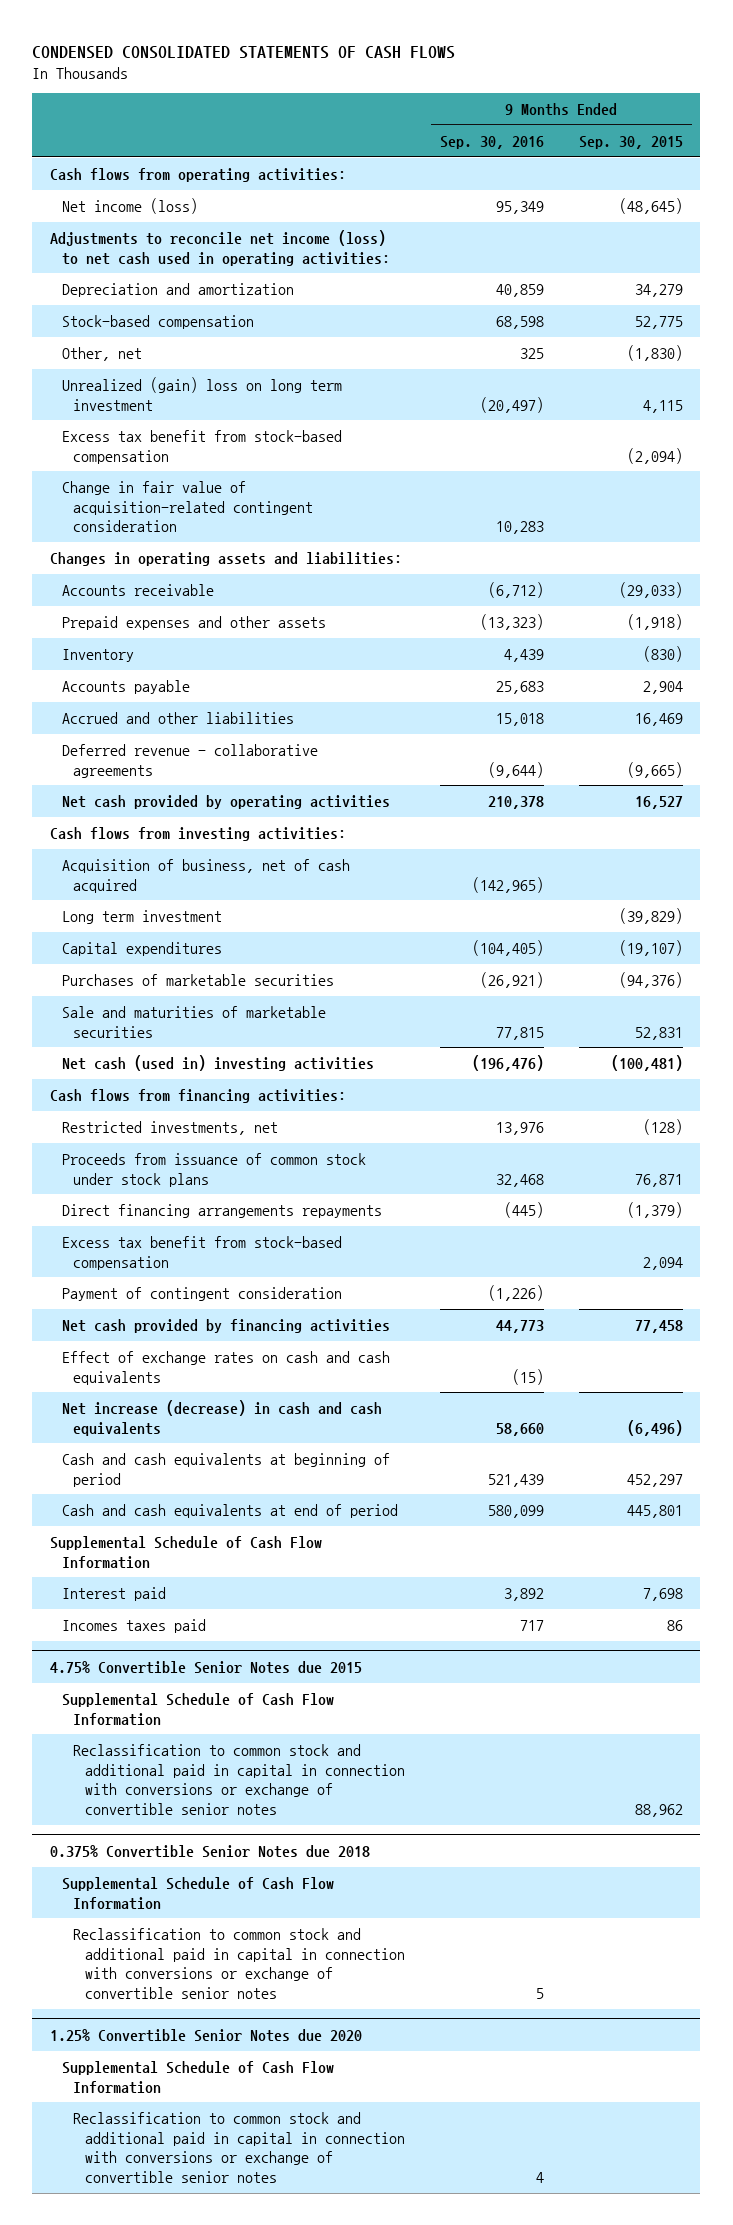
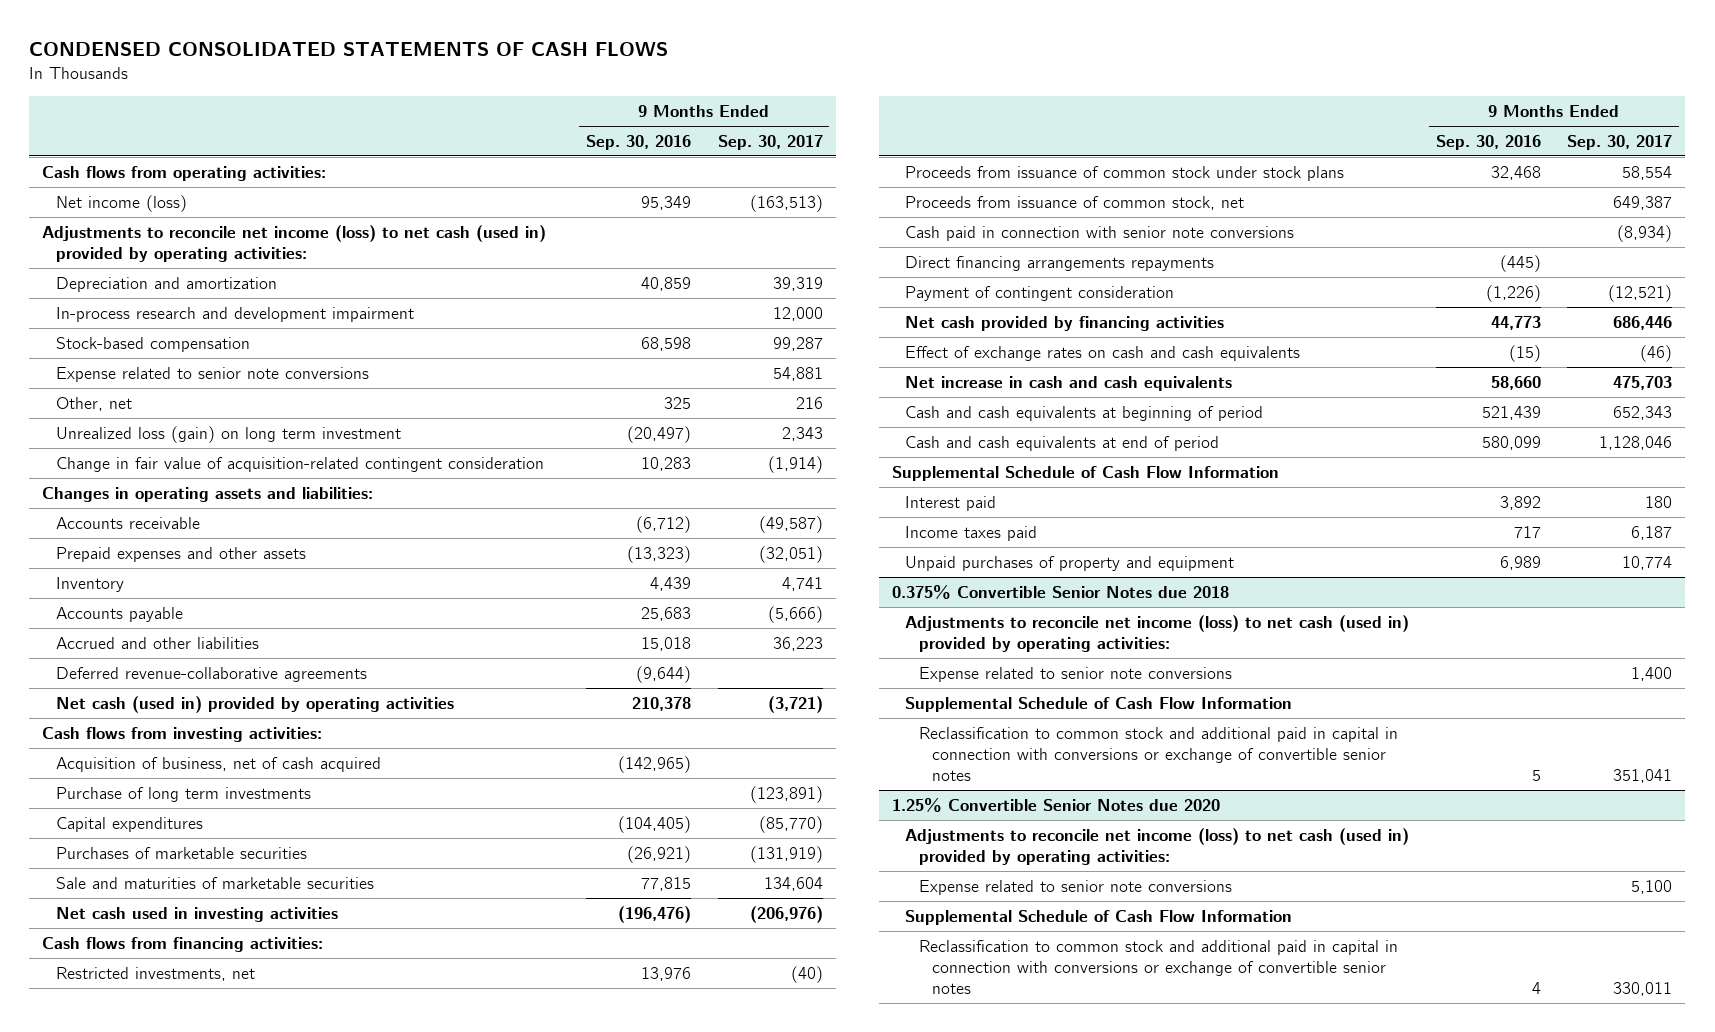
[578,135,683,149] Sep. 30, 2015 -> none
none -> [717,135,823,151] Sep. 30, 2017
[49,229,390,266] Adjustments to reconcile net income (loss) to net cash used in operating activities: -> [42,224,547,262] Adjustments to reconcile net income (loss) to net cash (used in) provided by operating activities:
none -> [55,306,414,322] In-process research and development impairment
none -> [55,366,369,382] Expense related to senior note conversions
[61,429,342,464] Excess tax benefit from stock-based compensation -> none
[61,376,342,411] Unrealized (gain) loss on long term investment -> [55,425,401,443] Unrealized loss (gain) on long term investment
[61,743,318,778] Deferred revenue - collaborative agreements -> [55,666,367,682] Deferred revenue-collaborative agreements
[61,794,390,809] Net cash provided by operating activities -> [55,695,454,713] Net cash (used in) provided by operating activities
[61,909,222,924] Long term investment -> [55,786,311,802] Purchase of long term investments
[61,1054,374,1071] Net cash (used in) investing activities -> [55,906,338,922] Net cash used in investing activities
none -> [905,195,1245,210] Proceeds from issuance of common stock, net
none -> [905,225,1295,241] Cash paid in connection with senior note conversions
[61,1235,342,1270] Excess tax benefit from stock-based compensation -> none
[61,1399,382,1436] Net increase (decrease) in cash and cash equivalents -> [905,375,1233,391] Net increase in cash and cash equivalents
[49,1660,362,1674] 4.75% Convertible Senior Notes due 2015 -> none
[61,1692,334,1726] Supplemental Schedule of Cash Flow Information -> none
[73,1743,405,1815] Reclassification to common stock and additional paid in capital in connection with conversions or exchange of convertible senior notes -> none
[61,1618,206,1633] Incomes taxes paid -> [905,525,1038,541] Income taxes paid
none -> [905,555,1235,571] Unpaid purchases of property and equipment
none -> [905,614,1410,652] Adjustments to reconcile net income (loss) to net cash (used in) provided by operating activities:
none -> [918,666,1232,682] Expense related to senior note conversions
none -> [905,827,1410,865] Adjustments to reconcile net income (loss) to net cash (used in) provided by operating activities:
none -> [918,879,1232,895] Expense related to senior note conversions

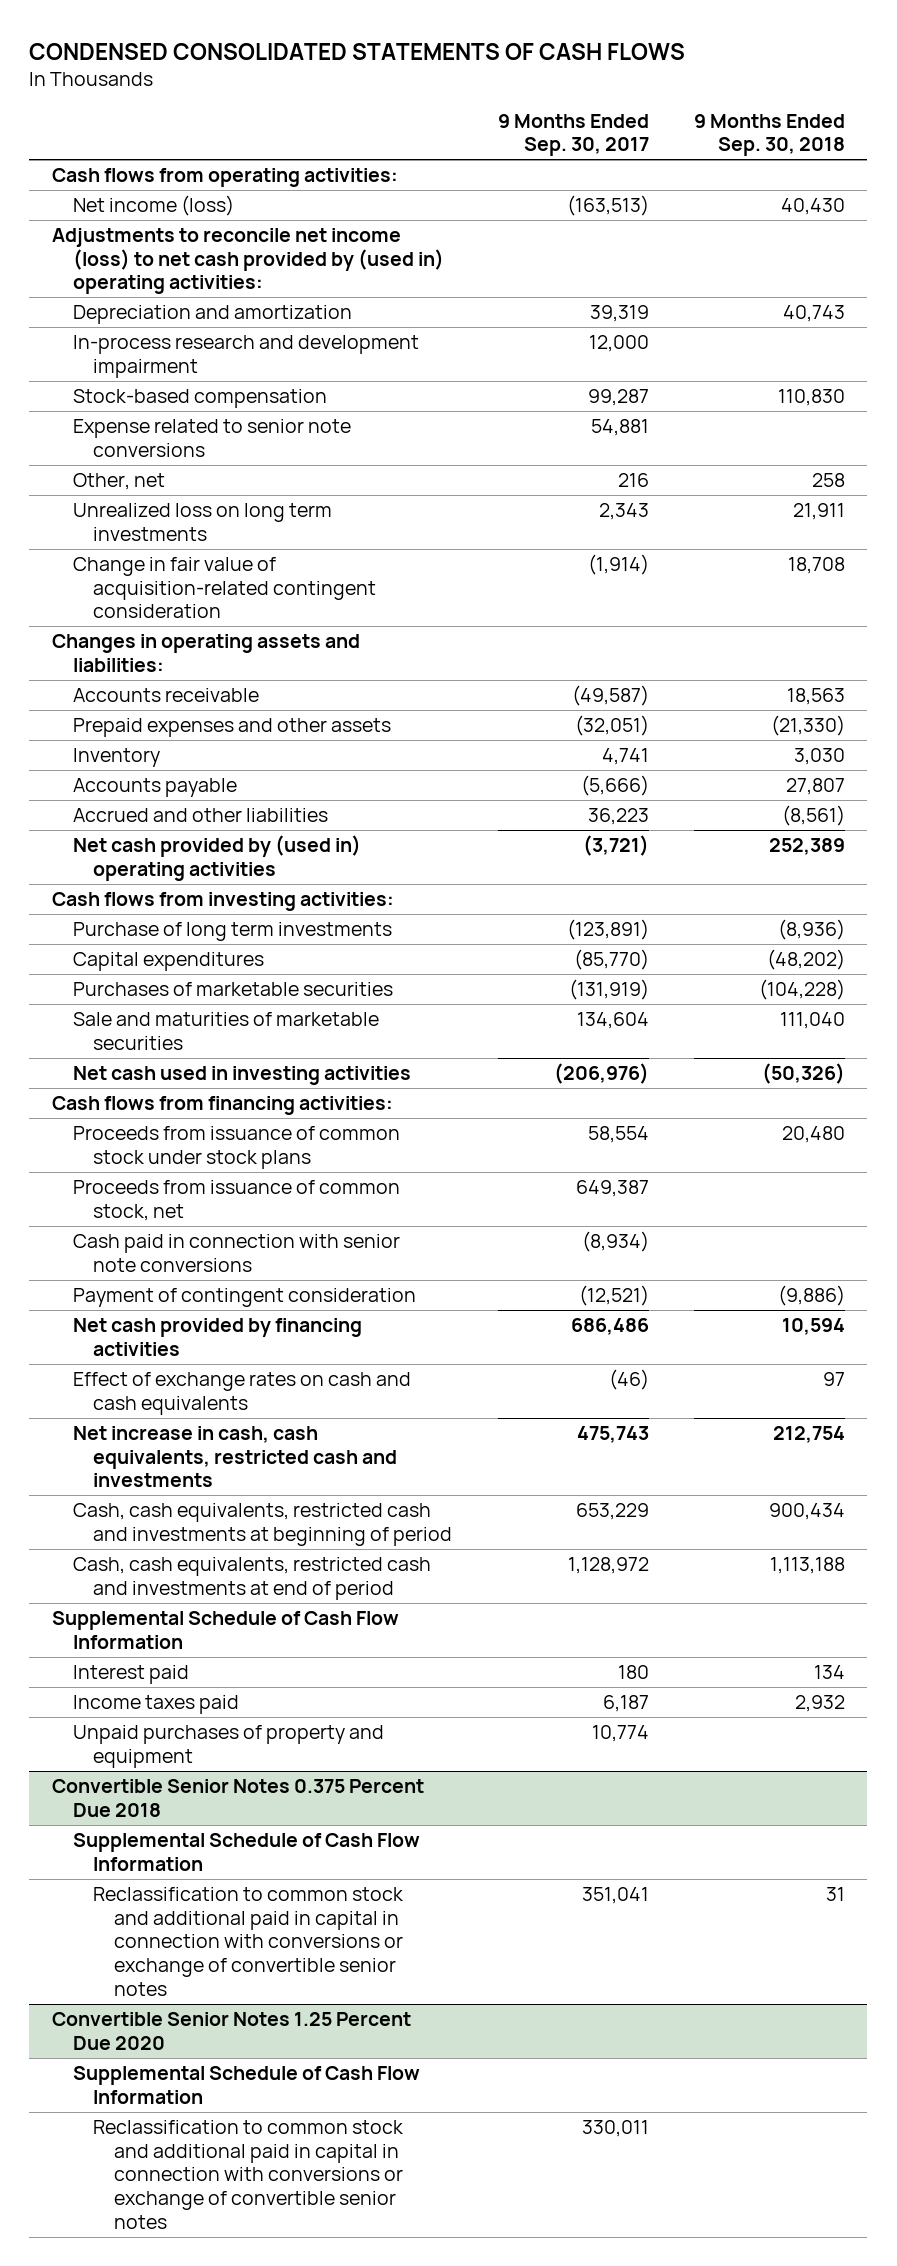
[586,135,692,151] Sep. 30, 2016 -> none
none -> [693,113,845,157] 9 Months Ended Sep. 30, 2018
[42,224,547,262] Adjustments to reconcile net income (loss) to net cash (used in) provided by operating activities: -> [52,228,444,295] Adjustments to reconcile net income (loss) to net cash provided by (used in) operating activities:
[55,425,401,443] Unrealized loss (gain) on long term investment -> [72,503,332,541] Unrealized loss on long term investments
[55,666,367,682] Deferred revenue-collaborative agreements -> none
[55,695,454,713] Net cash (used in) provided by operating activities -> [72,835,361,881] Net cash provided by (used in) operating activities
[55,756,381,772] Acquisition of business, net of cash acquired -> none
[55,966,255,981] Restricted investments, net -> none
[905,255,1215,271] Direct financing arrangements repayments -> none
[1613,315,1673,330] 686,446 -> [570,1318,649,1336] 686,486
[905,375,1233,391] Net increase in cash and cash equivalents -> [72,1426,398,1488] Net increase in cash, cash equivalents, restricted cash and investments
[1613,375,1673,390] 475,703 -> [576,1426,649,1444] 475,743
[905,405,1264,421] Cash and cash equivalents at beginning of period -> [72,1503,453,1546] Cash, cash equivalents, restricted cash and investments at beginning of period
[1613,405,1673,420] 652,343 -> [575,1503,649,1521] 653,229
[905,435,1220,451] Cash and cash equivalents at end of period -> [72,1557,431,1600] Cash, cash equivalents, restricted cash and investments at end of period
[1599,435,1673,450] 1,128,046 -> [567,1557,649,1575] 1,128,972
[905,614,1410,652] Adjustments to reconcile net income (loss) to net cash (used in) provided by operating activities: -> none
[918,666,1232,682] Expense related to senior note conversions -> none
[892,584,1230,599] 0.375% Convertible Senior Notes due 2018 -> [52,1779,425,1817] Convertible Senior Notes 0.375 Percent Due 2018
[905,827,1410,865] Adjustments to reconcile net income (loss) to net cash (used in) provided by operating activities: -> none
[918,879,1232,895] Expense related to senior note conversions -> none
[892,797,1221,812] 1.25% Convertible Senior Notes due 2020 -> [52,2012,412,2050] Convertible Senior Notes 1.25 Percent Due 2020

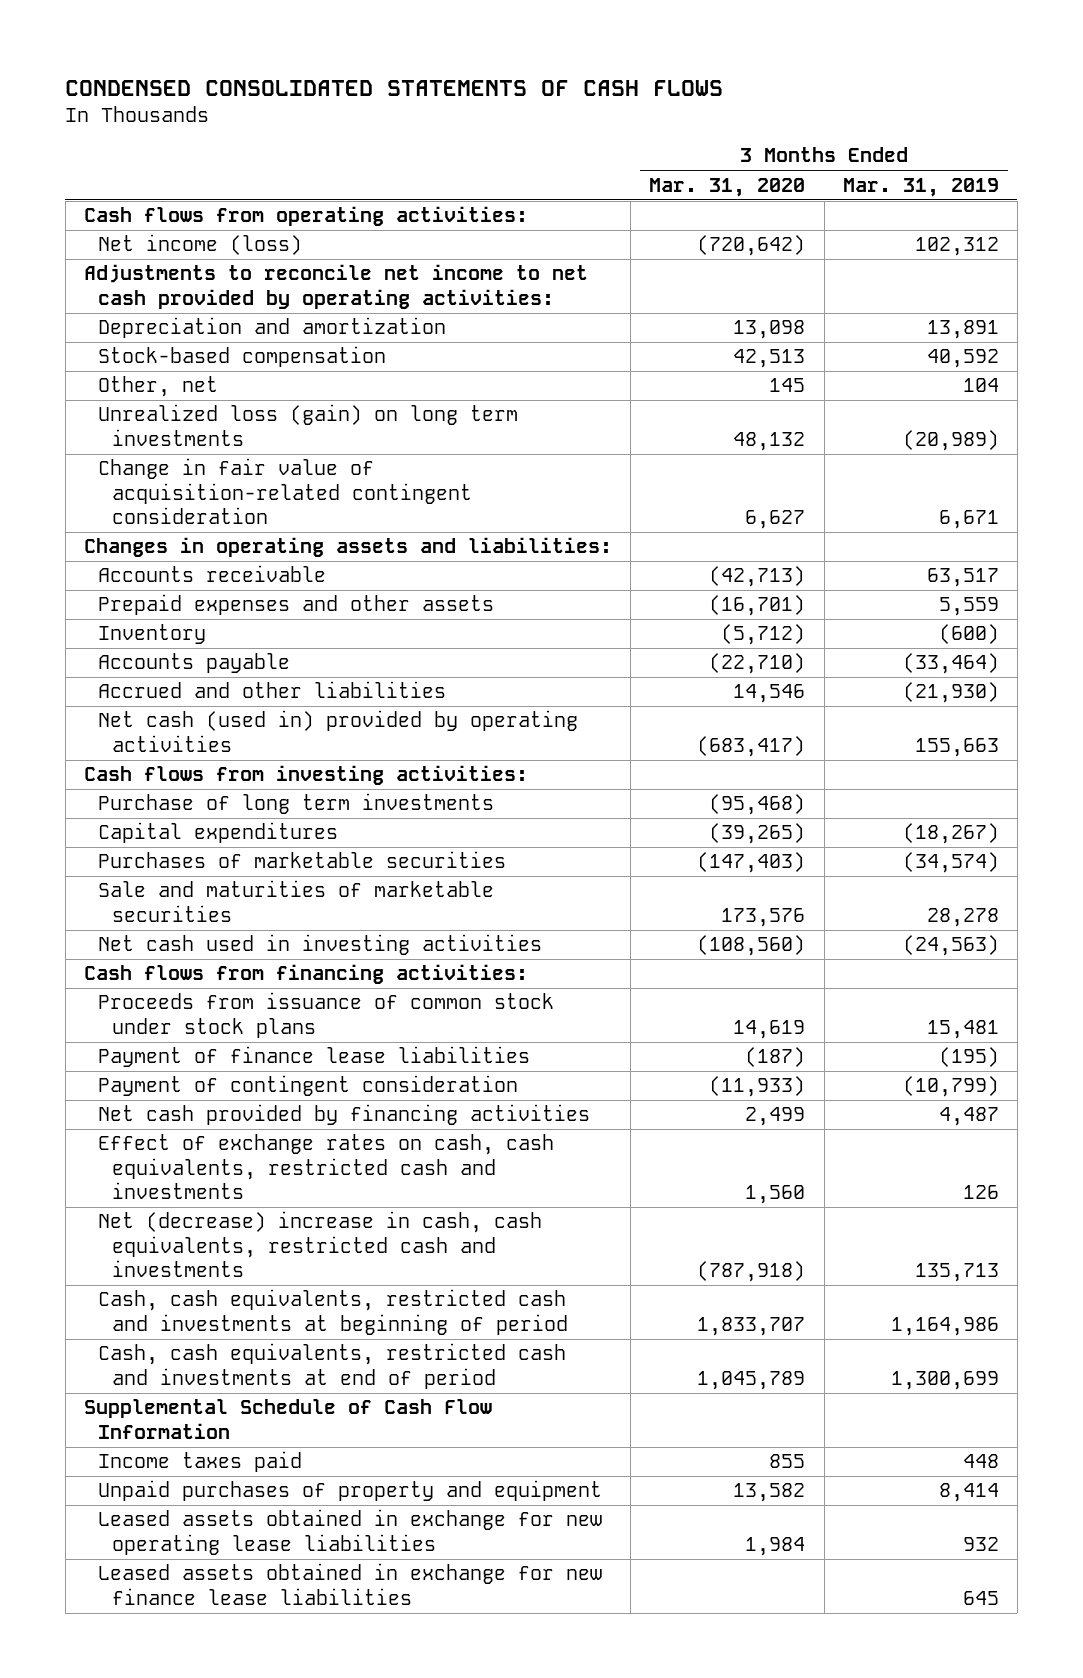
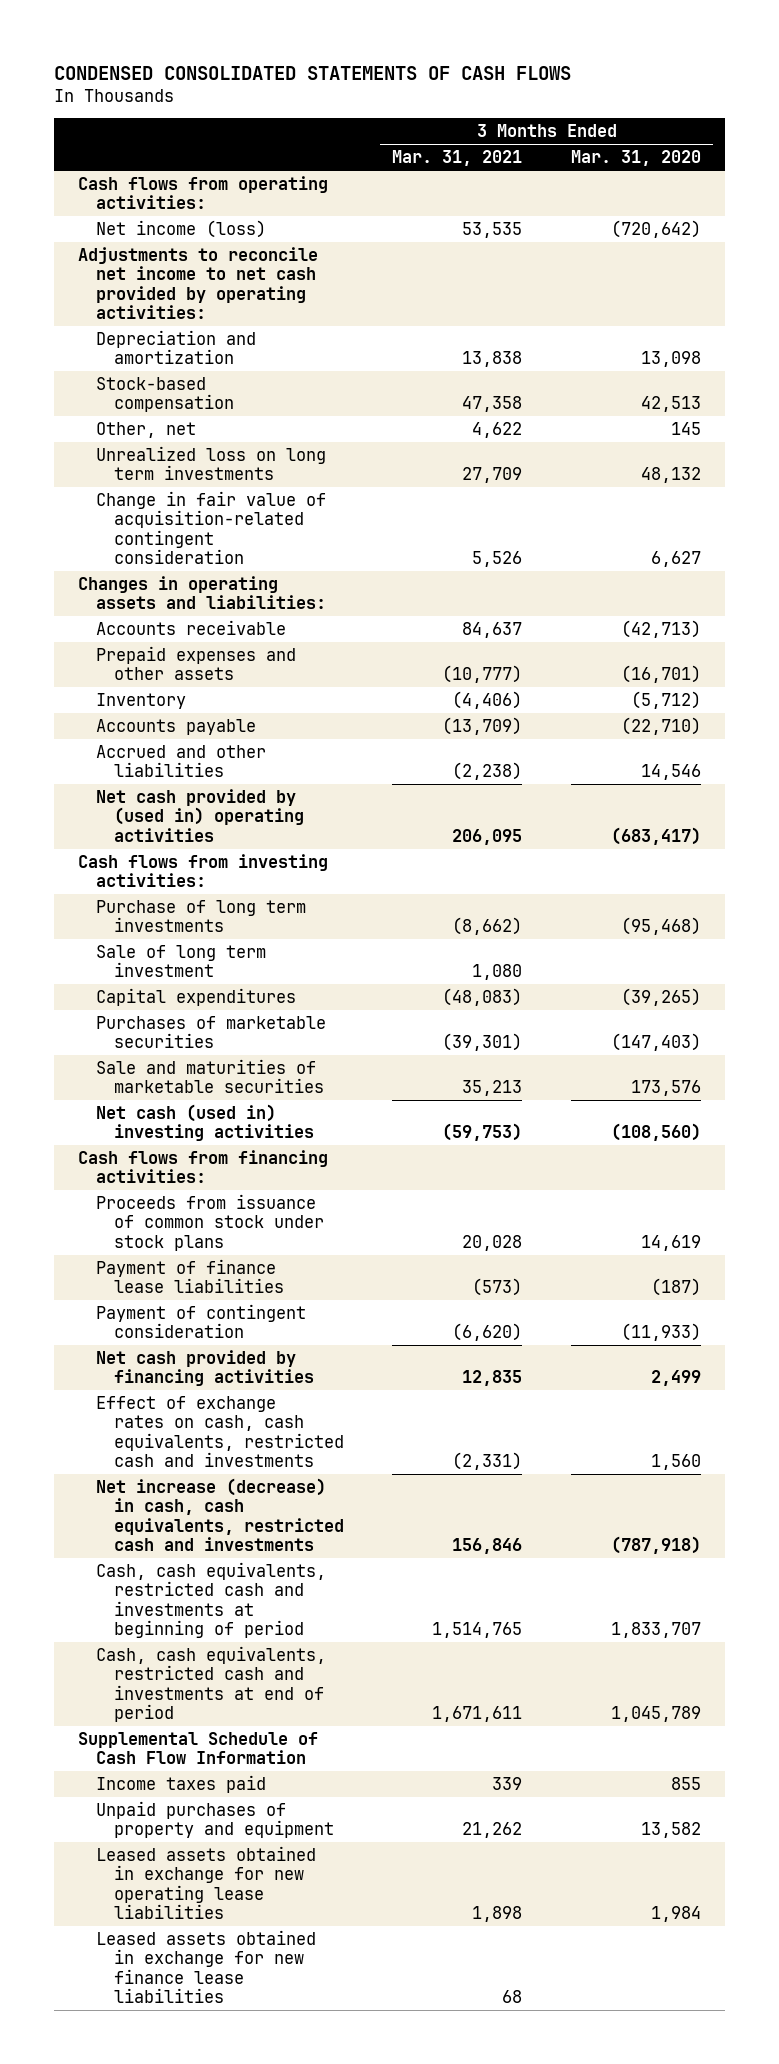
[842,177,999,197] Mar. 31, 2019 -> none
none -> [392,150,523,167] Mar. 31, 2021
[98,404,519,446] Unrealized loss (gain) on long term investments -> [96,445,327,481] Unrealized loss on long term investments
[98,710,579,752] Net cash (used in) provided by operating activities -> [96,788,304,842] Net cash provided by (used in) operating activities
none -> [96,944,267,978] Sale of long term investment
[98,934,543,956] Net cash used in investing activities -> [96,1103,314,1142] Net cash (used in) investing activities
[98,1211,543,1278] Net (decrease) increase in cash, cash equivalents, restricted cash and investments -> [96,1477,344,1552] Net increase (decrease) in cash, cash equivalents, restricted cash and investments

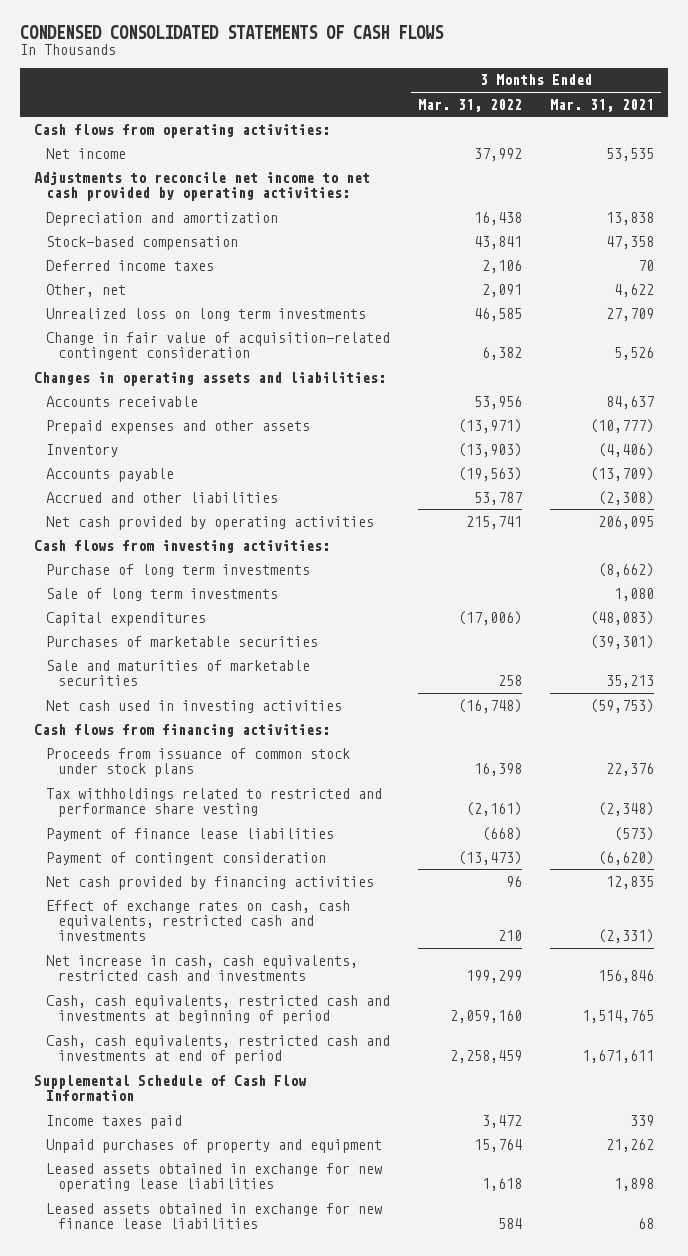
[571,150,702,167] Mar. 31, 2020 -> none
none -> [417,98,522,112] Mar. 31, 2022
[96,219,267,238] Net income (loss) -> [45,147,126,159] Net income
none -> [45,259,214,271] Deferred income taxes
[452,762,523,781] (2,238) -> [597,490,654,505] (2,308)
[96,788,304,842] Net cash provided by (used in) operating activities -> [45,515,374,530] Net cash provided by operating activities
[96,944,267,978] Sale of long term investment -> [45,587,278,601] Sale of long term investments
[96,1103,314,1142] Net cash (used in) investing activities -> [45,699,342,713] Net cash used in investing activities
[462,1234,523,1251] 20,028 -> [605,762,654,776] 22,376
none -> [45,787,382,817] Tax withholdings related to restricted and performance share vesting
[96,1477,344,1552] Net increase (decrease) in cash, cash equivalents, restricted cash and investments -> [45,954,358,981] Net increase in cash, cash equivalents, restricted cash and investments

